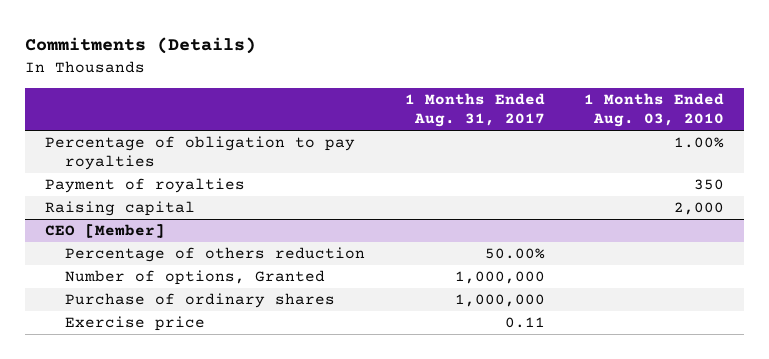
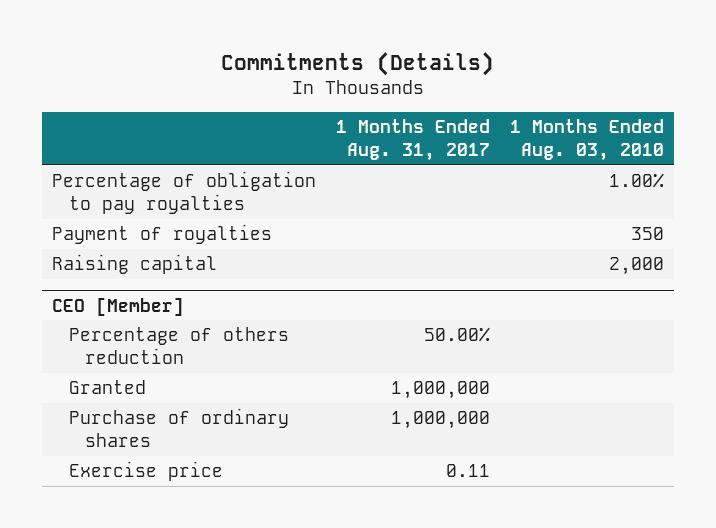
[65,270,326,286] Number of options, Granted -> [68,380,146,395] Granted

